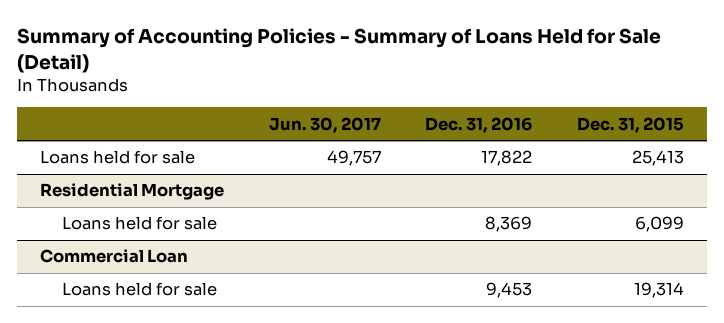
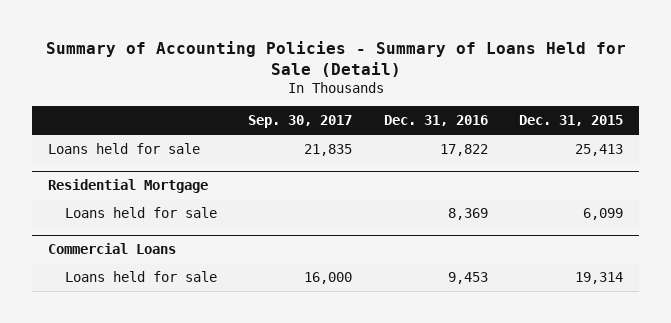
[268,116,381,133] Jun. 30, 2017 -> none
none -> [248,115,353,129] Sep. 30, 2017
[39,249,188,264] Commercial Loan -> [48,243,177,255] Commercial Loans

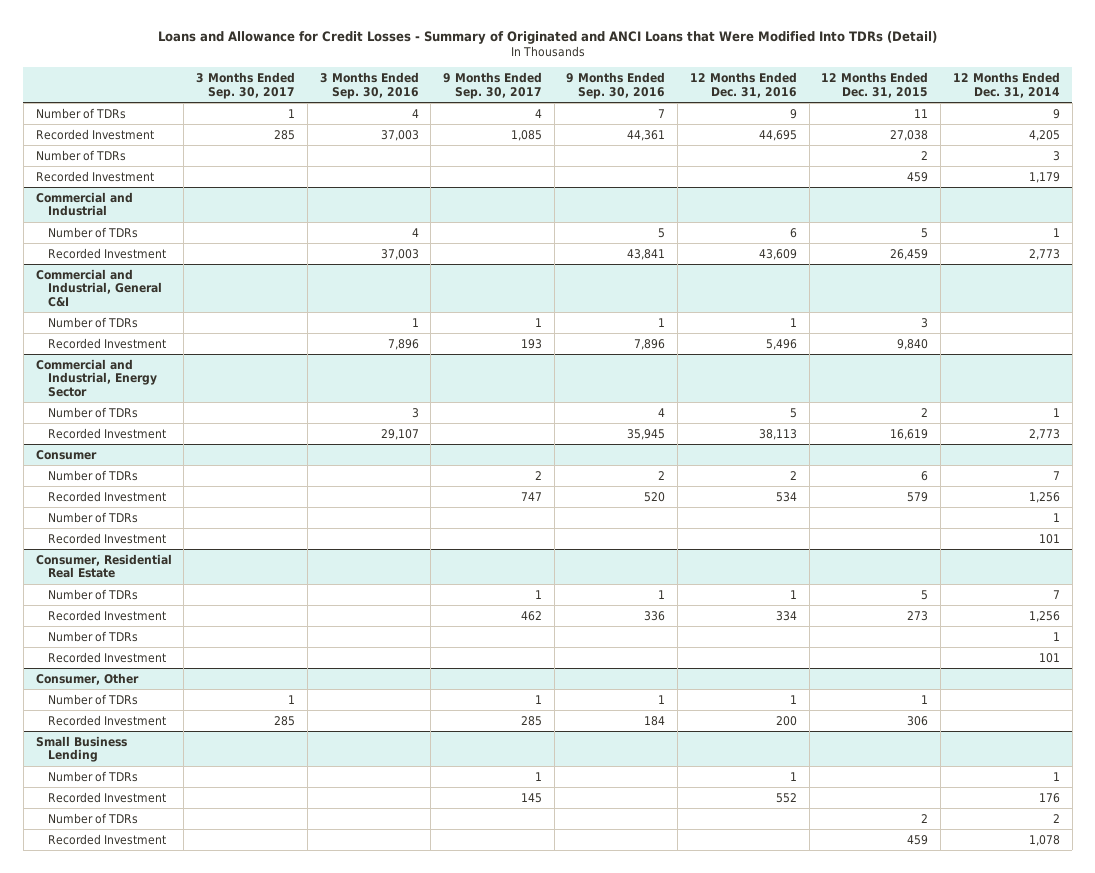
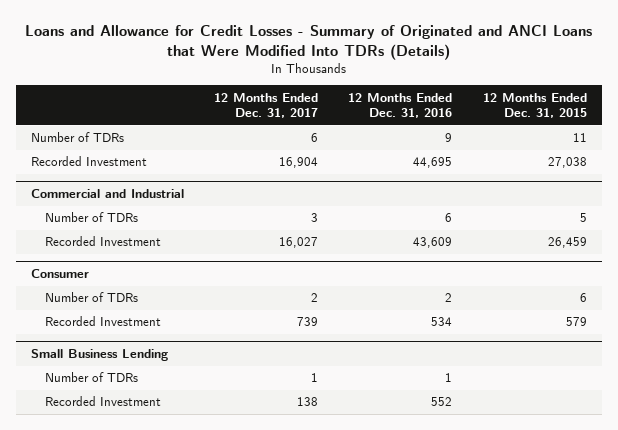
[157,30,937,44] Loans and Allowance for Credit Losses - Summary of Originated and ANCI Loans that Were Modified Into TDRs (Detail) -> [24,24,592,60] Loans and Allowance for Credit Losses - Summary of Originated and ANCI Loans that Were Modified Into TDRs (Details)
[196,72,296,99] 3 Months Ended Sep. 30, 2017 -> none
[319,72,419,99] 3 Months Ended Sep. 30, 2016 -> none
[442,72,542,99] 9 Months Ended Sep. 30, 2017 -> none
[566,72,666,99] 9 Months Ended Sep. 30, 2016 -> none
[952,72,1060,98] 12 Months Ended Dec. 31, 2014 -> none
none -> [214,92,319,119] 12 Months Ended Dec. 31, 2017
[35,149,126,161] Number of TDRs -> none
[35,170,154,182] Recorded Investment -> none
[35,268,163,307] Commercial and Industrial, General C&I -> none
[48,316,139,328] Number of TDRs -> none
[48,337,167,349] Recorded Investment -> none
[35,358,158,397] Commercial and Industrial, Energy Sector -> none
[48,406,139,418] Number of TDRs -> none
[48,427,167,439] Recorded Investment -> none
[48,511,139,523] Number of TDRs -> none
[48,532,167,544] Recorded Investment -> none
[35,553,172,579] Consumer, Residential Real Estate -> none
[48,588,139,600] Number of TDRs -> none
[48,609,167,621] Recorded Investment -> none
[48,630,139,642] Number of TDRs -> none
[48,651,167,663] Recorded Investment -> none
[35,672,139,685] Consumer, Other -> none
[48,693,139,705] Number of TDRs -> none
[48,714,167,726] Recorded Investment -> none
[48,812,139,824] Number of TDRs -> none
[48,833,167,845] Recorded Investment -> none

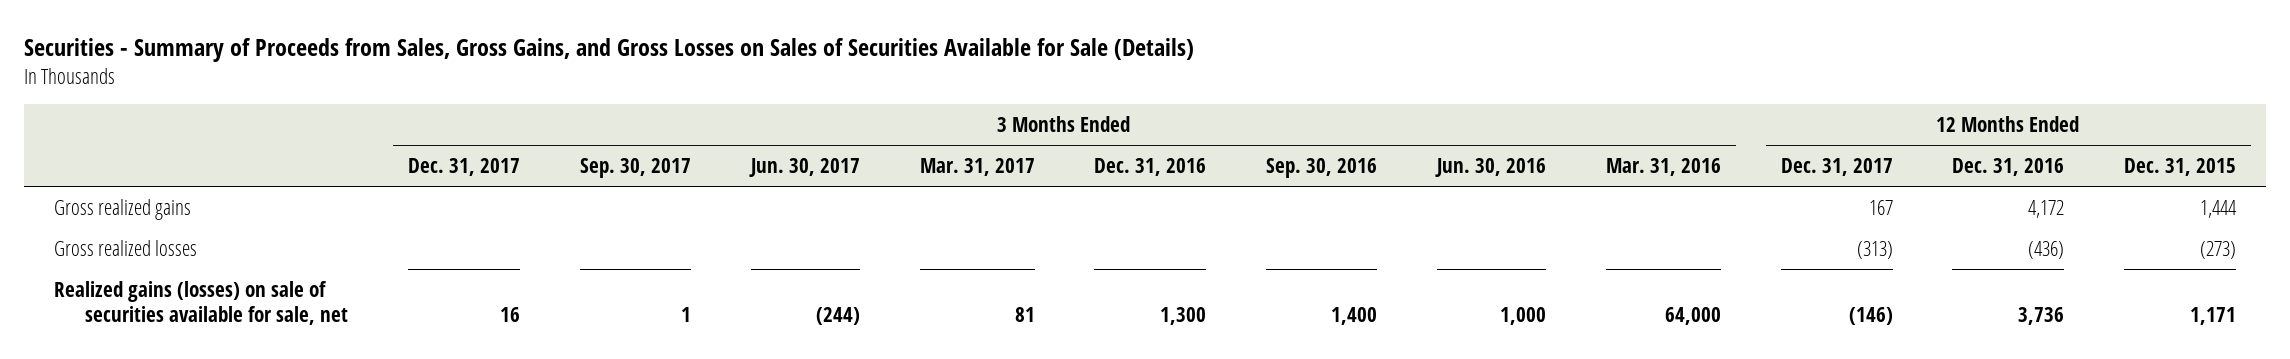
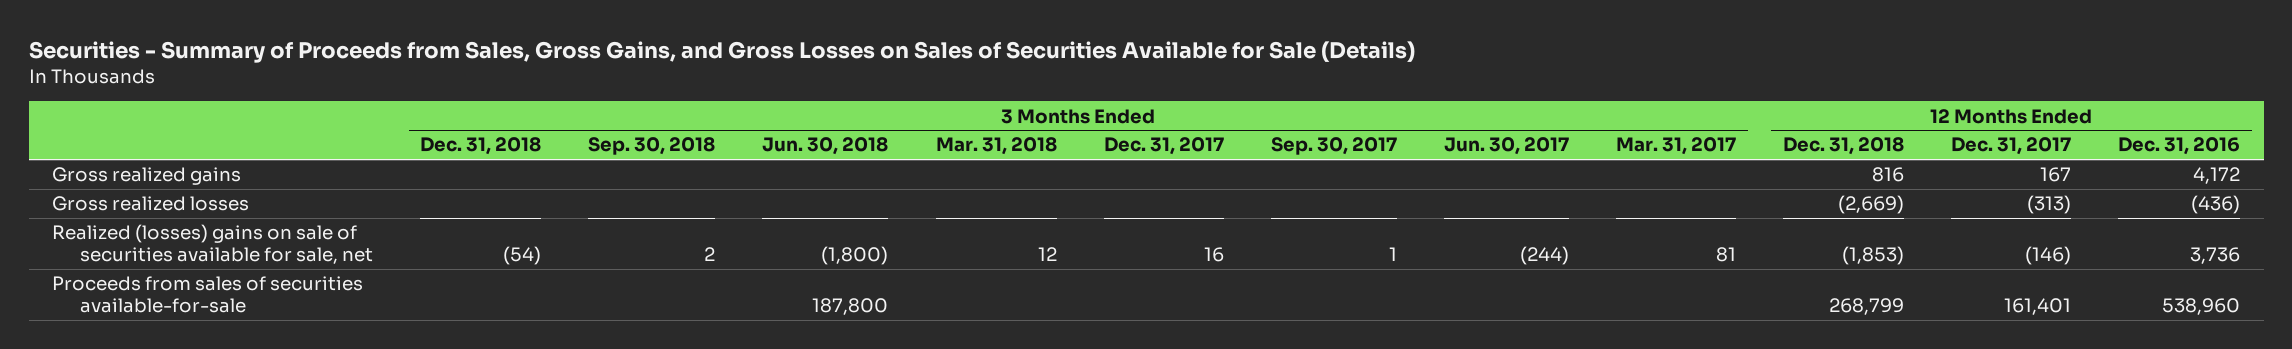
[1094,157,1207,176] Dec. 31, 2016 -> none
[1266,157,1378,178] Sep. 30, 2016 -> none
[1434,157,1546,177] Jun. 30, 2016 -> none
[1605,157,1721,176] Mar. 31, 2016 -> none
[2124,157,2237,176] Dec. 31, 2015 -> none
none -> [420,137,542,156] Dec. 31, 2018
none -> [588,137,716,156] Sep. 30, 2018
none -> [762,137,889,156] Jun. 30, 2018
none -> [935,137,1057,156] Mar. 31, 2018
none -> [1782,137,1904,156] Dec. 31, 2018
[54,280,349,326] Realized gains (losses) on sale of securities available for sale, net -> [52,224,374,265] Realized (losses) gains on sale of securities available for sale, net
none -> [52,276,364,314] Proceeds from sales of securities available-for-sale

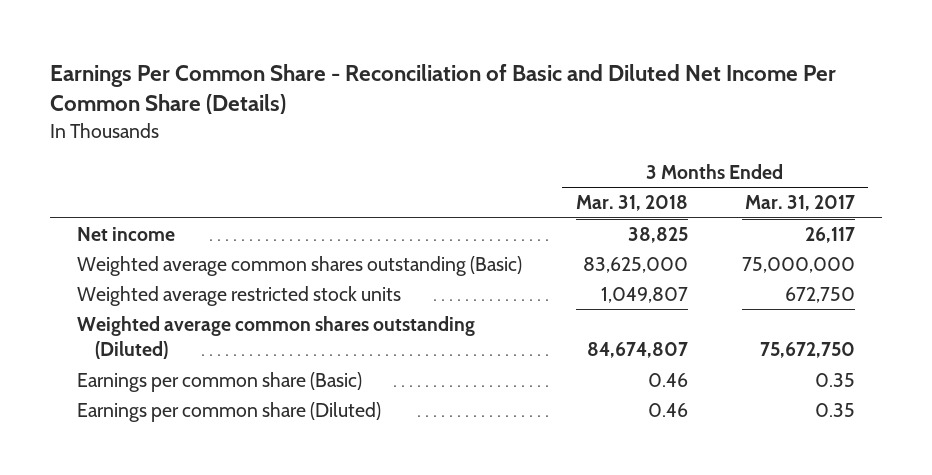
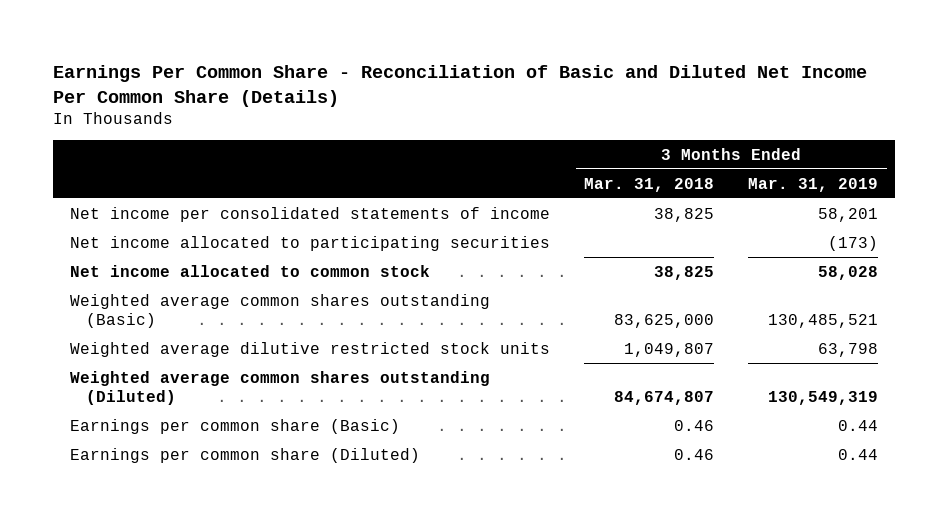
[744,195,855,212] Mar. 31, 2017 -> none
none -> [748,177,879,192] Mar. 31, 2019
[77,227,176,242] Net income -> [70,206,551,222] Net income per consolidated statements of income
none -> [70,235,551,251] Net income allocated to participating securities
none -> [70,264,431,277] Net income allocated to common stock
[77,286,402,307] Weighted average restricted stock units -> [70,341,551,357] Weighted average dilutive restricted stock units

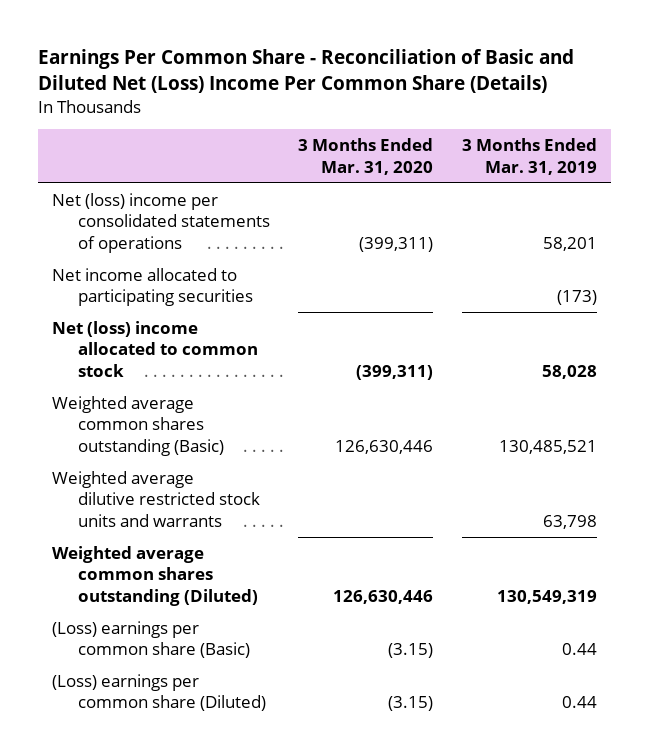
[53,64,868,107] Earnings Per Common Share - Reconciliation of Basic and Diluted Net Income Per Common Share (Details) -> [38,49,575,94] Earnings Per Common Share - Reconciliation of Basic and Diluted Net (Loss) Income Per Common Share (Details)
[584,177,715,192] Mar. 31, 2018 -> none
none -> [298,138,434,175] 3 Months Ended Mar. 31, 2020
[70,206,551,222] Net income per consolidated statements of income -> [52,192,271,254] Net (loss) income per consolidated statements of operations
[70,264,431,277] Net income allocated to common stock -> [52,320,259,378] Net (loss) income allocated to common stock
[70,341,551,357] Weighted average dilutive restricted stock units -> [52,470,261,528] Weighted average dilutive restricted stock units and warrants
[70,418,401,434] Earnings per common share (Basic) -> [52,620,251,659] (Loss) earnings per common share (Basic)
[70,447,421,463] Earnings per common share (Diluted) -> [52,673,267,712] (Loss) earnings per common share (Diluted)

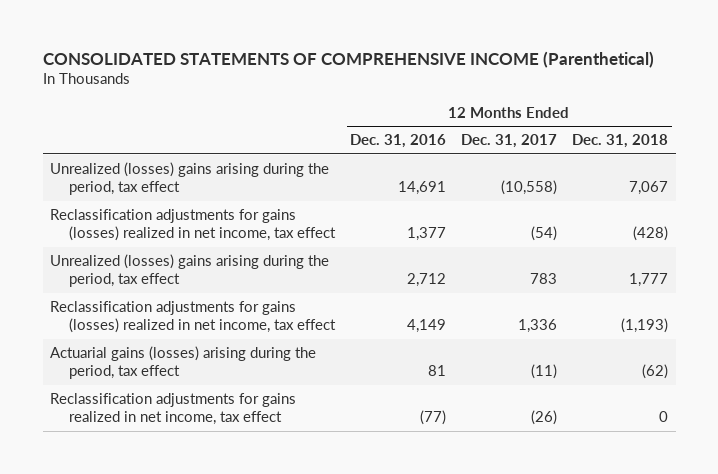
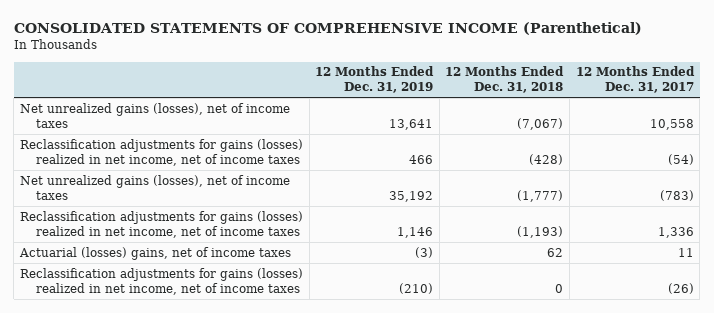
[350,134,447,149] Dec. 31, 2016 -> none
none -> [315,66,435,94] 12 Months Ended Dec. 31, 2019
[49,161,329,196] Unrealized (losses) gains arising during the period, tax effect -> [20,102,291,128] Net unrealized gains (losses), net of income taxes
[501,180,558,196] (10,558) -> [649,118,694,130] 10,558
[629,181,669,196] 7,067 -> [517,117,564,130] (7,067)
[49,208,337,242] Reclassification adjustments for gains (losses) realized in net income, tax effect -> [20,138,304,166] Reclassification adjustments for gains (losses) realized in net income, net of income taxes
[49,253,329,288] Unrealized (losses) gains arising during the period, tax effect -> [20,174,291,200] Net unrealized gains (losses), net of income taxes
[530,273,558,285] 783 -> [659,189,694,201] (783)
[629,273,669,288] 1,777 -> [517,189,564,202] (1,777)
[49,300,337,334] Reclassification adjustments for gains (losses) realized in net income, tax effect -> [20,210,304,238] Reclassification adjustments for gains (losses) realized in net income, net of income taxes
[49,345,316,380] Actuarial gains (losses) arising during the period, tax effect -> [19,246,292,260] Actuarial (losses) gains, net of income taxes
[531,364,558,380] (11) -> [677,247,694,257] 11
[642,364,669,380] (62) -> [547,247,564,257] 62
[49,392,296,426] Reclassification adjustments for gains realized in net income, tax effect -> [20,267,304,295] Reclassification adjustments for gains (losses) realized in net income, net of income taxes

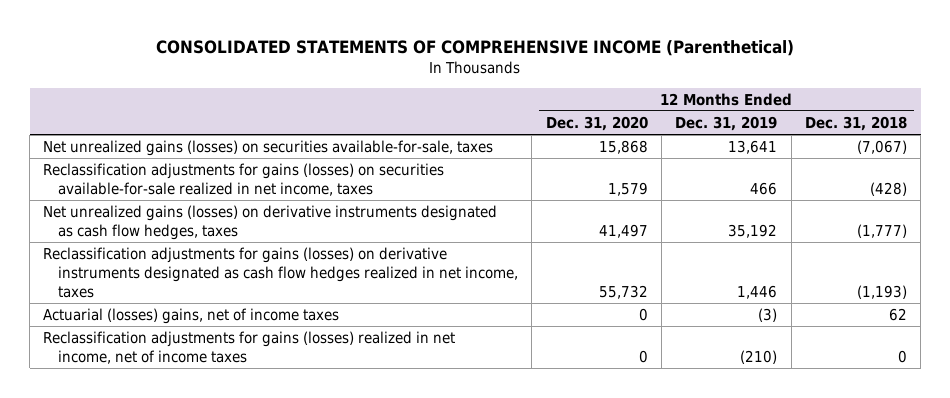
[575,66,695,94] 12 Months Ended Dec. 31, 2017 -> none
none -> [545,116,648,132] Dec. 31, 2020
[20,102,291,128] Net unrealized gains (losses), net of income taxes -> [43,140,494,157] Net unrealized gains (losses) on securities available-for-sale, taxes
[20,138,304,166] Reclassification adjustments for gains (losses) realized in net income, net of income taxes -> [43,163,445,196] Reclassification adjustments for gains (losses) on securities available-for-sale realized in net income, taxes
[20,174,291,200] Net unrealized gains (losses), net of income taxes -> [43,205,498,240] Net unrealized gains (losses) on derivative instruments designated as cash flow hedges, taxes
[20,210,304,238] Reclassification adjustments for gains (losses) realized in net income, net of income taxes -> [43,247,518,298] Reclassification adjustments for gains (losses) on derivative instruments designated as cash flow hedges realized in net income, taxes
[397,226,434,238] 1,146 -> [737,284,778,299] 1,446

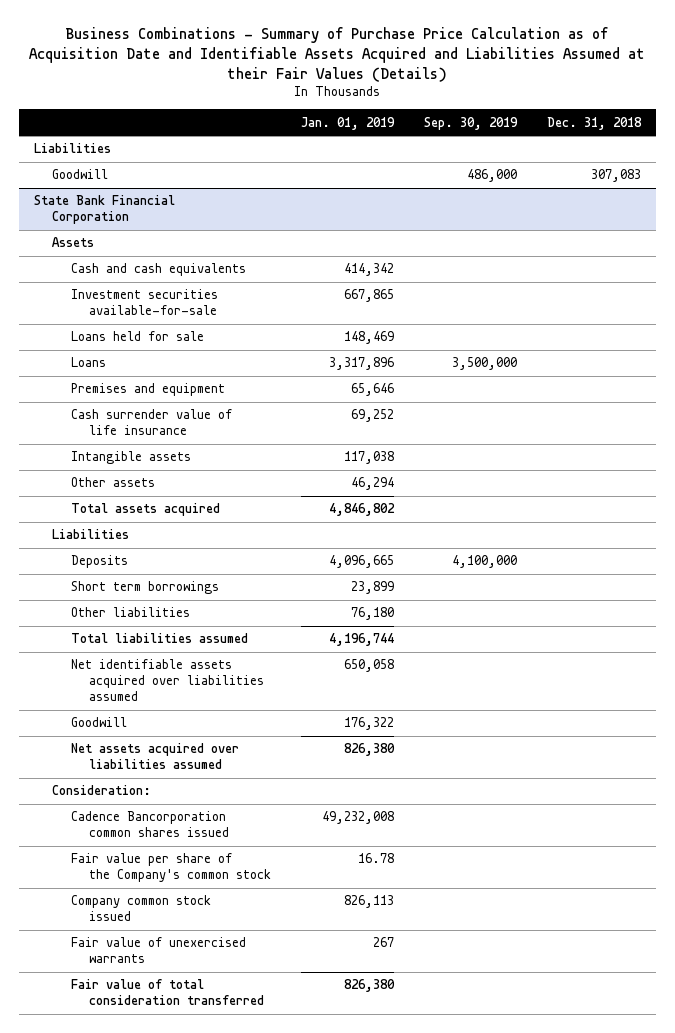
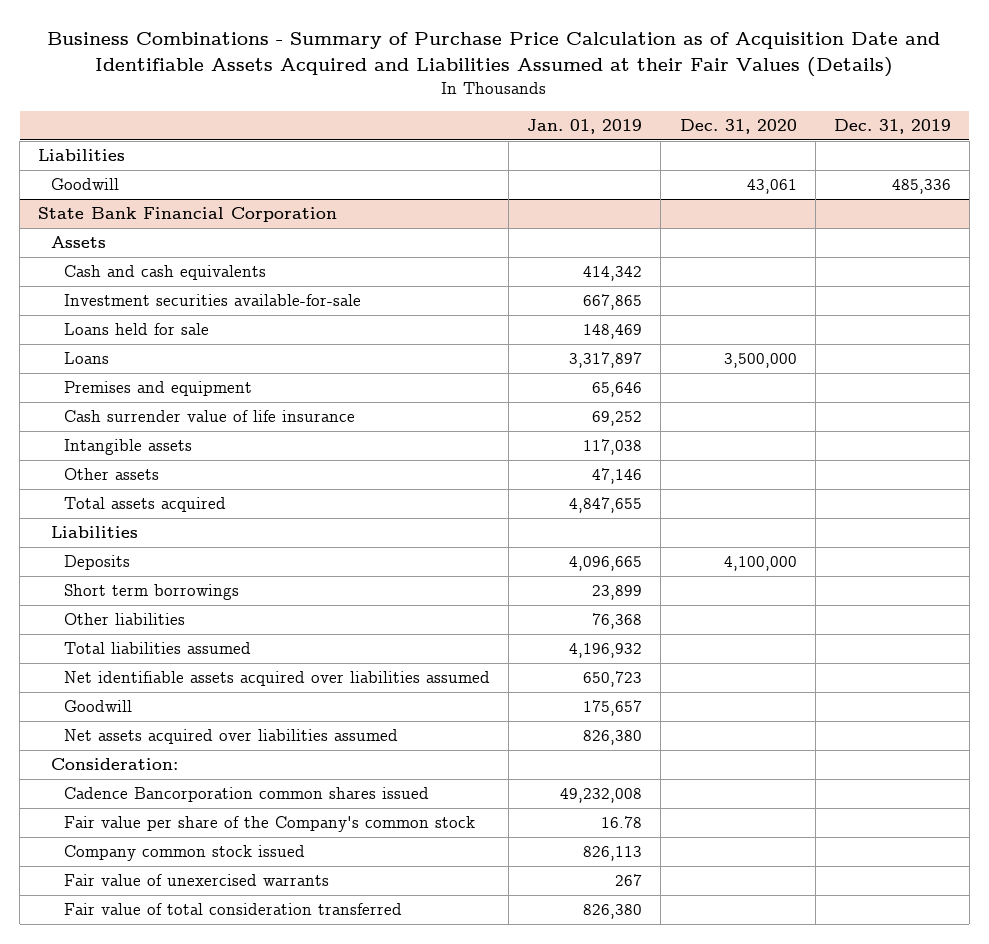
[423,116,518,130] Sep. 30, 2019 -> none
[546,116,642,130] Dec. 31, 2018 -> none
none -> [679,119,797,135] Dec. 31, 2020
none -> [833,119,951,135] Dec. 31, 2019
[328,357,394,371] 3,317,896 -> [569,352,643,369] 3,317,897
[350,477,394,491] 46,294 -> [592,468,643,485] 47,146
[328,503,395,517] 4,846,802 -> [569,497,643,514] 4,847,655
[350,607,394,621] 76,180 -> [592,613,643,630] 76,368
[328,633,394,647] 4,196,744 -> [569,643,643,659] 4,196,932
[343,659,394,673] 650,058 -> [583,671,643,688] 650,723
[343,717,394,731] 176,322 -> [583,700,643,717] 175,657

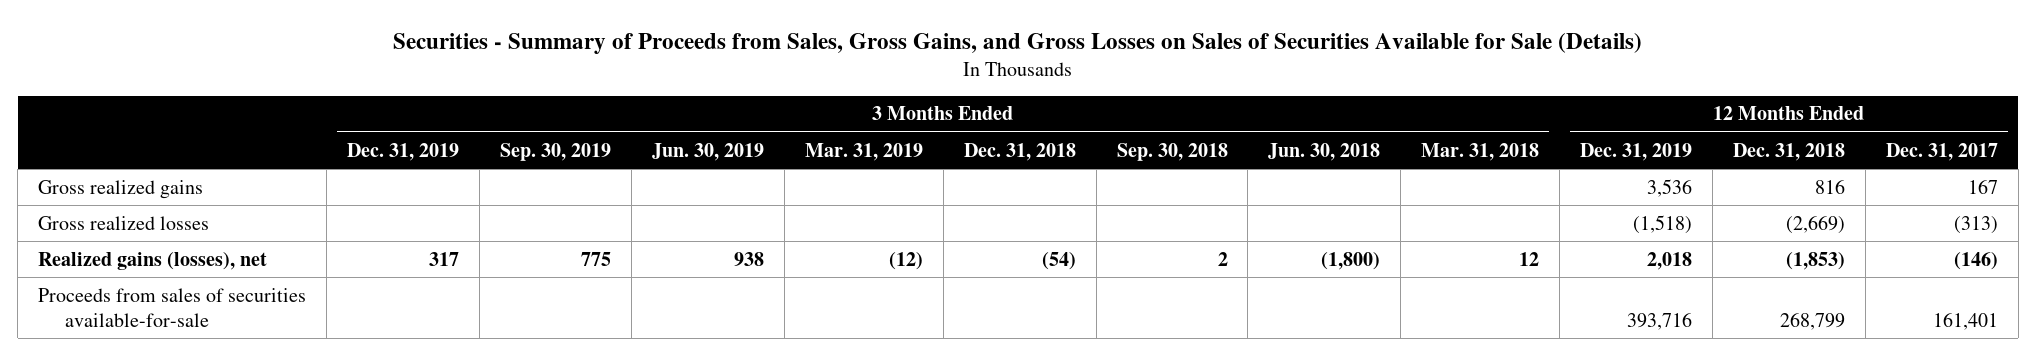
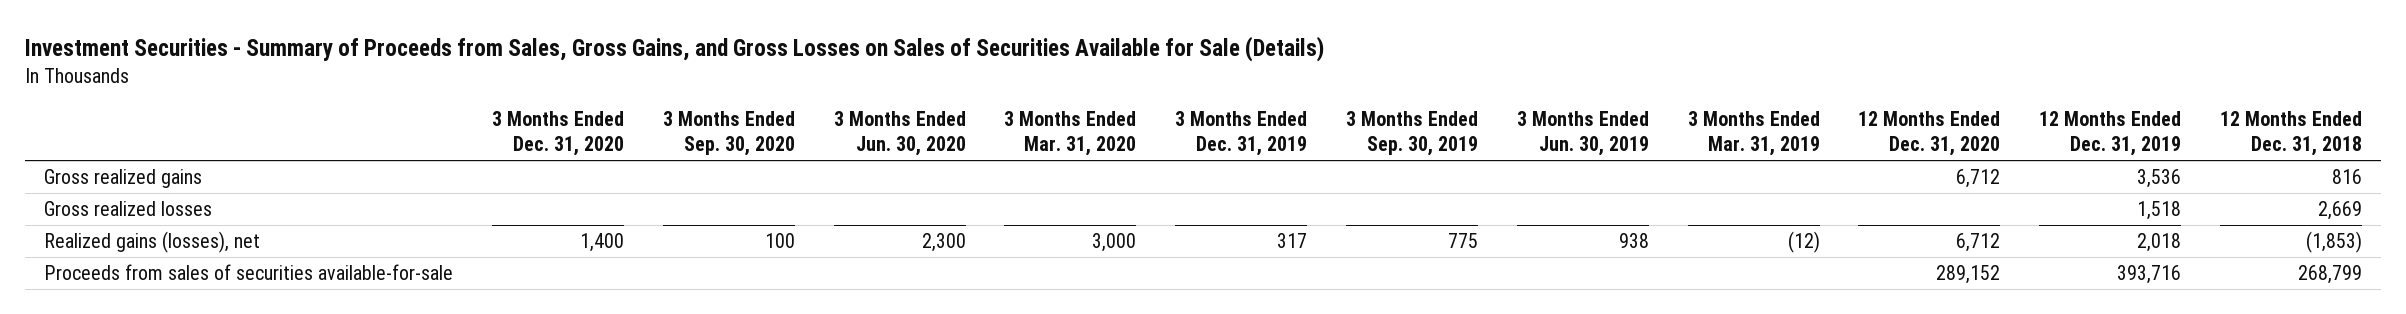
[393,32,1643,54] Securities - Summary of Proceeds from Sales, Gross Gains, and Gross Losses on Sales of Securities Available for Sale (Details) -> [24,35,1324,62] Investment Securities - Summary of Proceeds from Sales, Gross Gains, and Gross Losses on Sales of Securities Available for Sale (Details)
[963,142,1076,161] Dec. 31, 2018 -> none
[1116,142,1228,161] Sep. 30, 2018 -> none
[1268,142,1381,161] Jun. 30, 2018 -> none
[1421,142,1540,161] Mar. 31, 2018 -> none
[1885,142,1998,161] Dec. 31, 2017 -> none
none -> [492,111,625,157] 3 Months Ended Dec. 31, 2020
none -> [662,111,795,157] 3 Months Ended Sep. 30, 2020
none -> [833,111,966,157] 3 Months Ended Jun. 30, 2020
none -> [1004,111,1137,157] 3 Months Ended Mar. 31, 2020
none -> [1858,111,2001,157] 12 Months Ended Dec. 31, 2020
[1633,214,1693,234] (1,518) -> [2137,201,2182,221] 1,518
[1785,214,1845,234] (2,669) -> [2317,201,2362,221] 2,669

